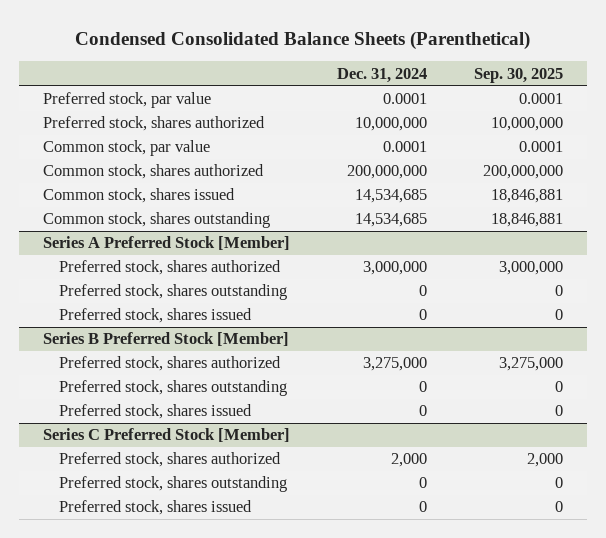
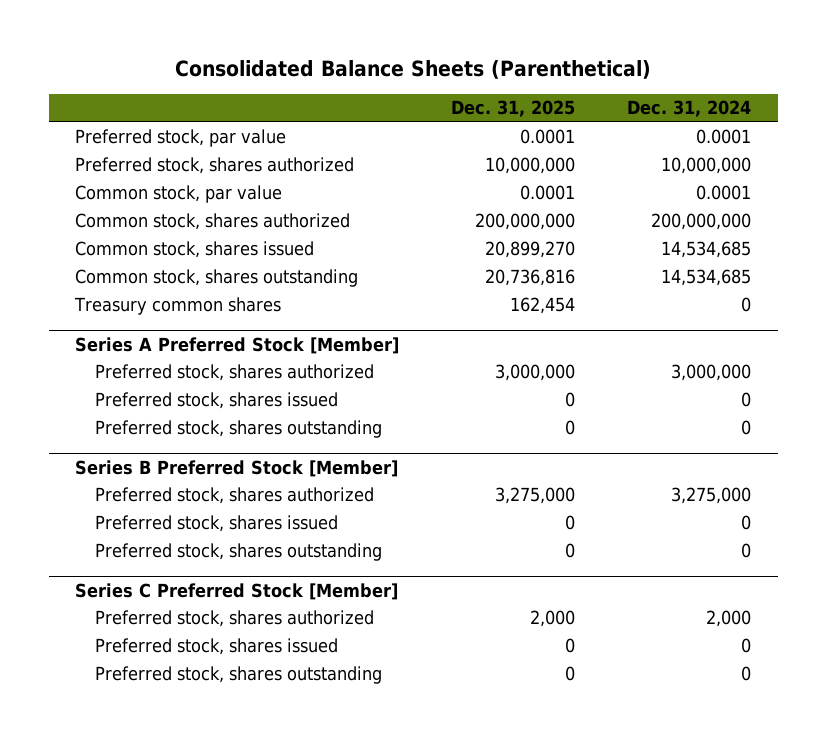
[75,30,531,50] Condensed Consolidated Balance Sheets (Parenthetical) -> [175,59,652,79] Consolidated Balance Sheets (Parenthetical)
[474,67,564,83] Sep. 30, 2025 -> none
none -> [451,100,576,118] Dec. 31, 2025
none -> [73,297,281,316] Treasury common shares
[59,284,288,301] Preferred stock, shares outstanding -> [94,420,382,439] Preferred stock, shares outstanding
[59,380,288,397] Preferred stock, shares outstanding -> [94,543,382,562] Preferred stock, shares outstanding
[59,476,288,493] Preferred stock, shares outstanding -> [94,666,382,685] Preferred stock, shares outstanding

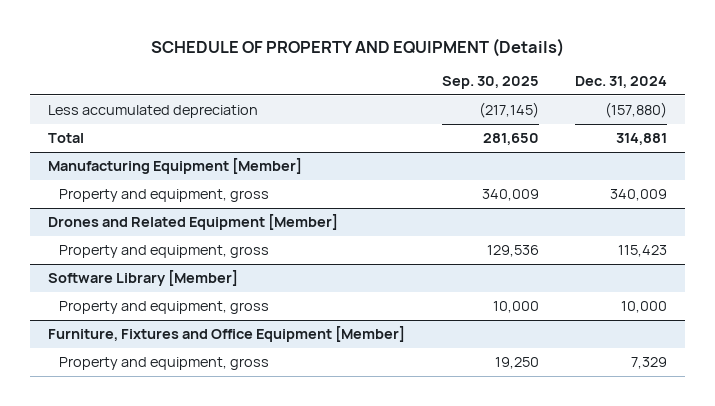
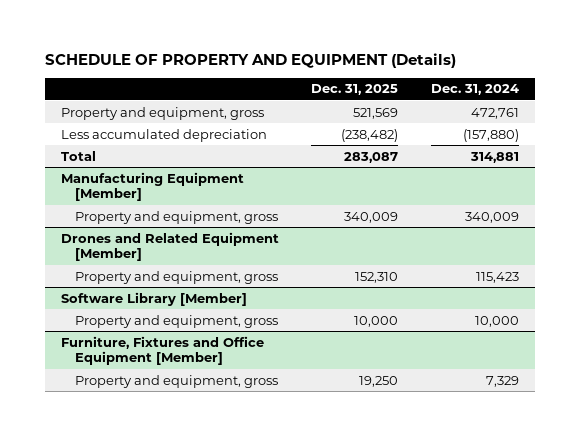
[441,76,539,90] Sep. 30, 2025 -> none
none -> [311,84,399,96] Dec. 31, 2025
none -> [60,106,264,120] Property and equipment, gross

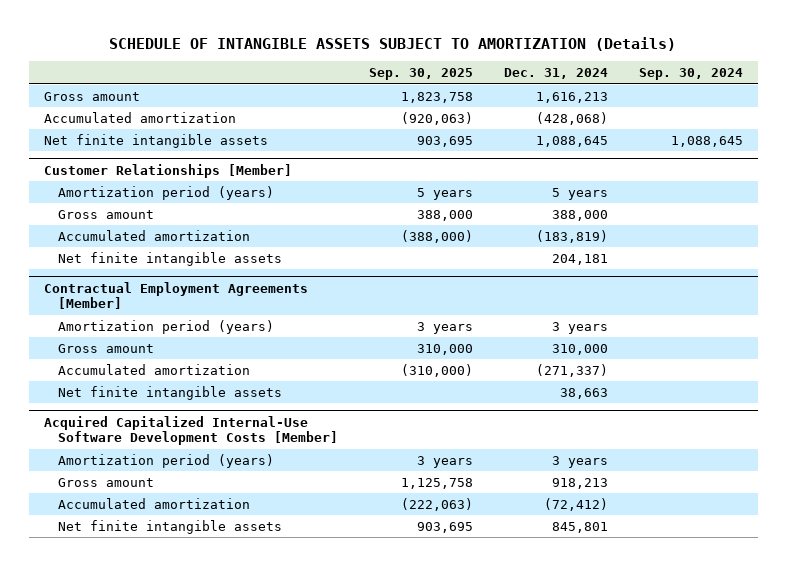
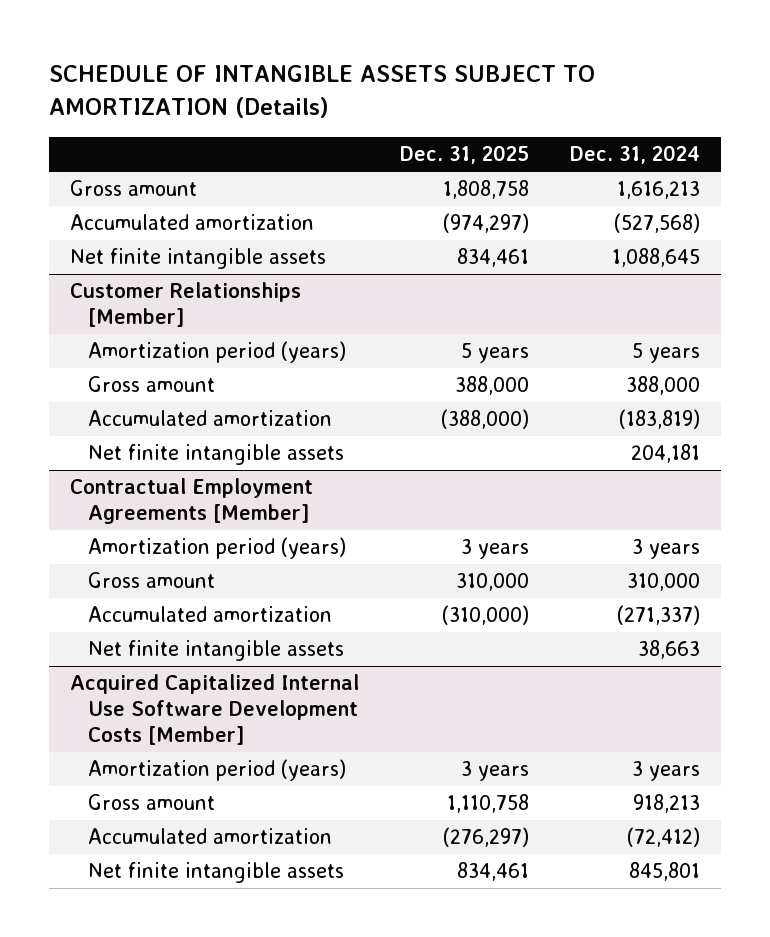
[369,68,474,81] Sep. 30, 2025 -> none
[638,68,743,81] Sep. 30, 2024 -> none
none -> [400,145,530,165] Dec. 31, 2025
[535,111,608,125] (428,068) -> [614,213,701,234] (527,568)
[44,415,339,446] Acquired Capitalized Internal-Use Software Development Costs [Member] -> [69,674,359,746] Acquired Capitalized Internal Use Software Development Costs [Member]

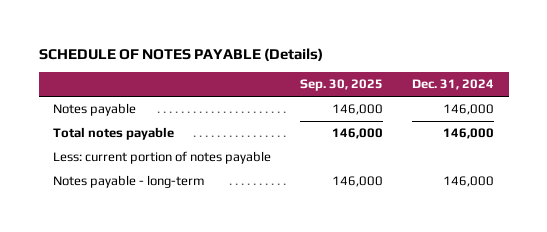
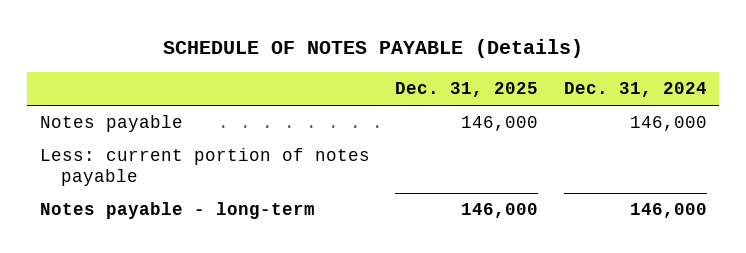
[300,79,384,92] Sep. 30, 2025 -> none
none -> [395,82,539,98] Dec. 31, 2025
[53,127,175,141] Total notes payable -> none

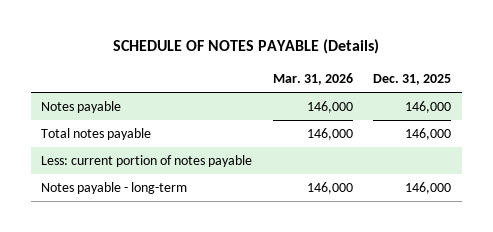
[563,82,707,98] Dec. 31, 2024 -> none
none -> [272,72,353,85] Mar. 31, 2026
none -> [41,128,152,141] Total notes payable

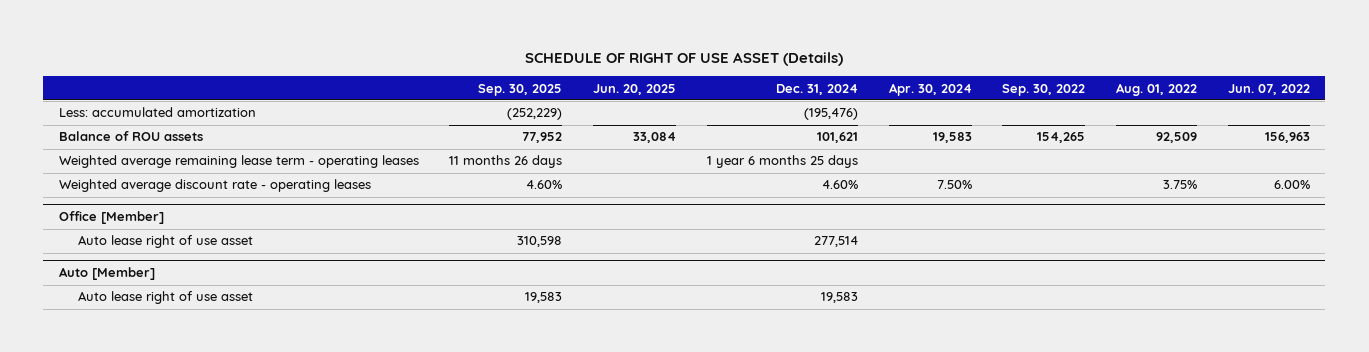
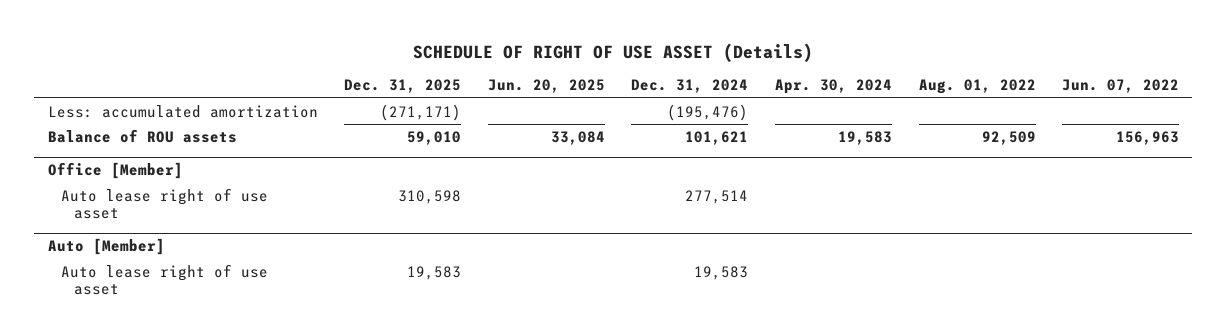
[478,83,563,96] Sep. 30, 2025 -> none
[1002,83,1086,96] Sep. 30, 2022 -> none
none -> [344,79,462,94] Dec. 31, 2025
[58,155,419,169] Weighted average remaining lease term - operating leases -> none
[58,179,371,193] Weighted average discount rate - operating leases -> none

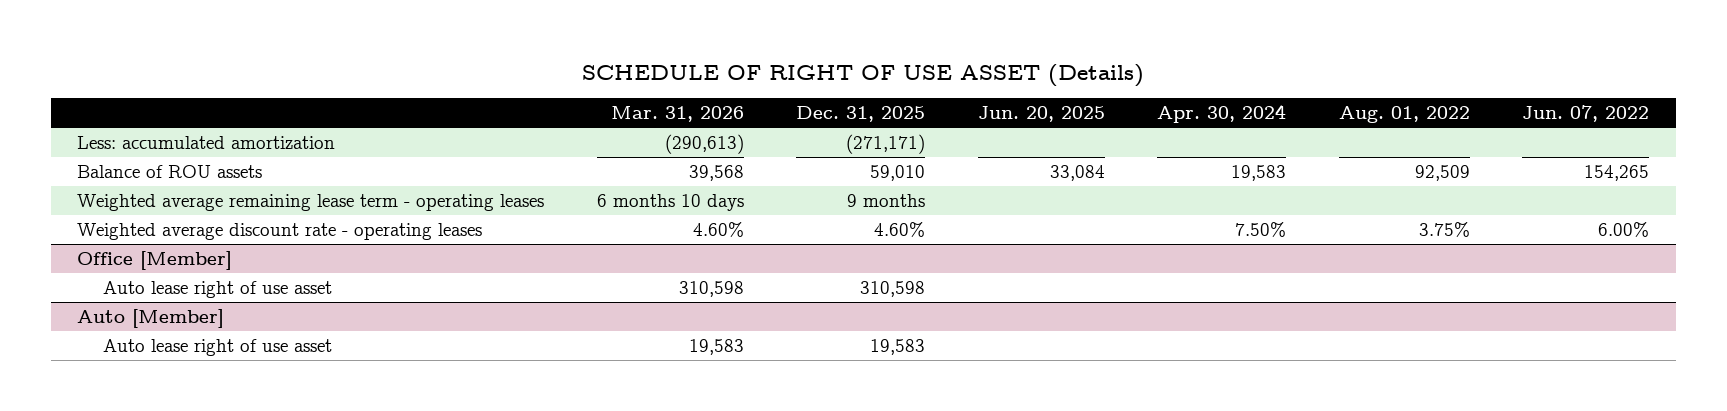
[631,79,749,94] Dec. 31, 2024 -> none
none -> [610,106,744,123] Mar. 31, 2026
[1116,130,1180,145] 156,963 -> [1584,164,1650,181] 154,265
none -> [77,193,545,211] Weighted average remaining lease term - operating leases
none -> [77,222,483,240] Weighted average discount rate - operating leases

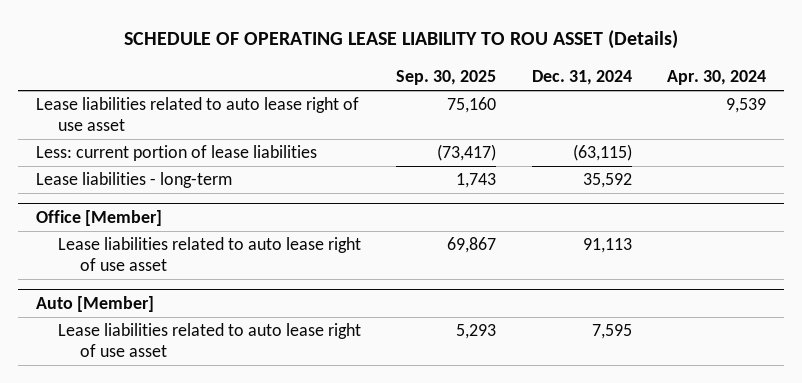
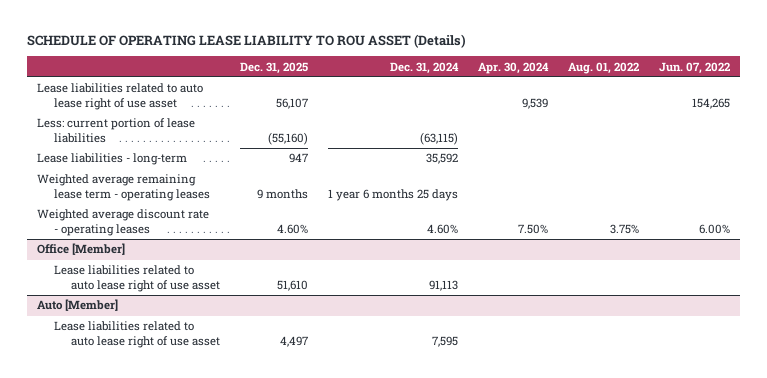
[396,70,497,86] Sep. 30, 2025 -> none
none -> [240,61,309,74] Dec. 31, 2025
none -> [567,61,639,74] Aug. 01, 2022
none -> [658,61,730,74] Jun. 07, 2022
none -> [36,174,211,202] Weighted average remaining lease term - operating leases
none -> [36,209,209,237] Weighted average discount rate - operating leases

